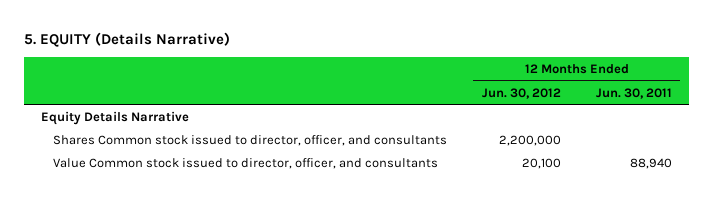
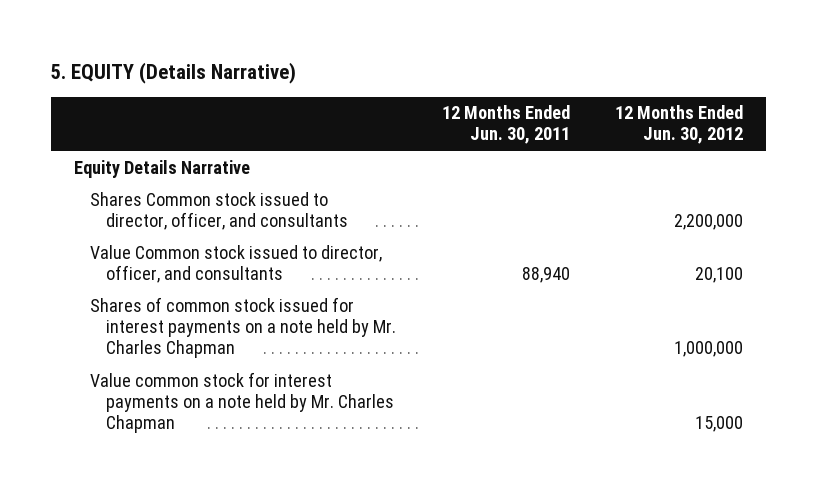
none -> [90,296,397,358] Shares of common stock issued for interest payments on a note held by Mr. Charles Chapman
none -> [90,371,395,433] Value common stock for interest payments on a note held by Mr. Charles Chapman

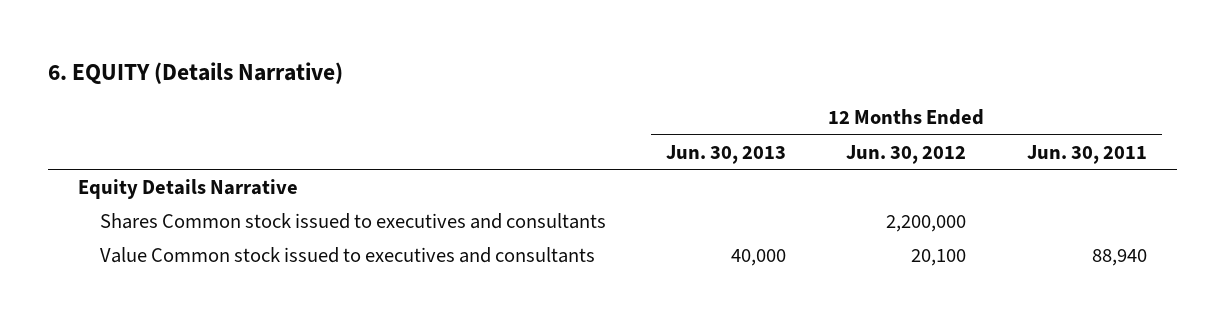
[51,62,297,85] 5. EQUITY (Details Narrative) -> [47,61,343,84] 6. EQUITY (Details Narrative)
none -> [666,144,787,164] Jun. 30, 2013
[90,296,397,358] Shares of common stock issued for interest payments on a note held by Mr. Charles Chapman -> none
[90,371,395,433] Value common stock for interest payments on a note held by Mr. Charles Chapman -> none
[90,191,349,230] Shares Common stock issued to director, officer, and consultants -> [100,213,607,230] Shares Common stock issued to executives and consultants
[90,244,383,283] Value Common stock issued to director, officer, and consultants -> [100,247,596,264] Value Common stock issued to executives and consultants

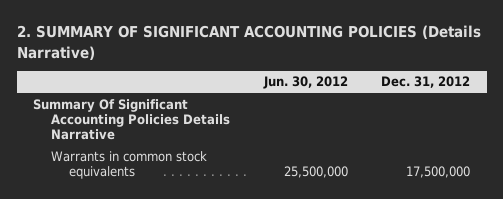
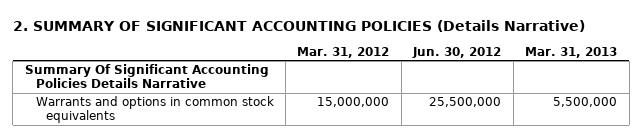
[380,76,470,89] Dec. 31, 2012 -> none
none -> [297,46,390,58] Mar. 31, 2012
none -> [525,46,618,58] Mar. 31, 2013
[51,150,208,179] Warrants in common stock equivalents -> [35,96,274,124] Warrants and options in common stock equivalents

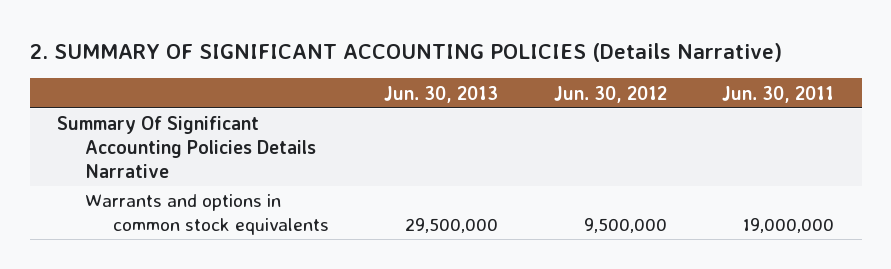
[297,46,390,58] Mar. 31, 2012 -> none
[525,46,618,58] Mar. 31, 2013 -> none
none -> [384,85,499,103] Jun. 30, 2013
none -> [722,85,835,103] Jun. 30, 2011
[429,97,502,108] 25,500,000 -> [583,217,667,233] 9,500,000

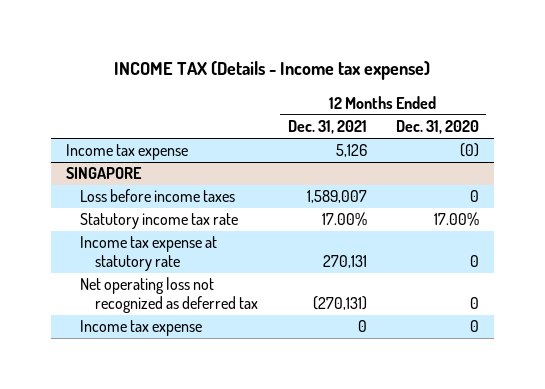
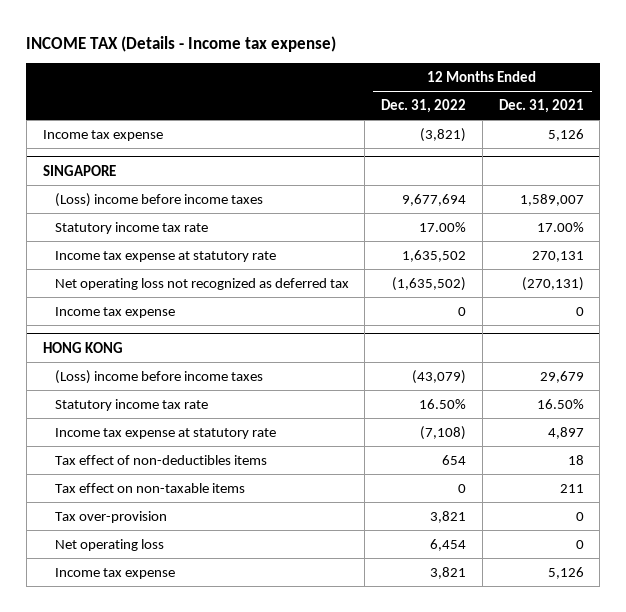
[396,120,480,135] Dec. 31, 2020 -> none
none -> [381,98,467,113] Dec. 31, 2022
[80,189,236,203] Loss before income taxes -> [54,192,263,207] (Loss) income before income taxes
none -> [42,341,123,353] HONG KONG
none -> [54,369,263,384] (Loss) income before income taxes
none -> [54,398,208,411] Statutory income tax rate
none -> [54,427,276,439] Income tax expense at statutory rate
none -> [54,454,267,465] Tax effect of non-deductibles items
none -> [54,482,245,493] Tax effect on non-taxable items
none -> [54,510,167,523] Tax over-provision
none -> [54,538,164,551] Net operating loss
none -> [54,567,175,579] Income tax expense

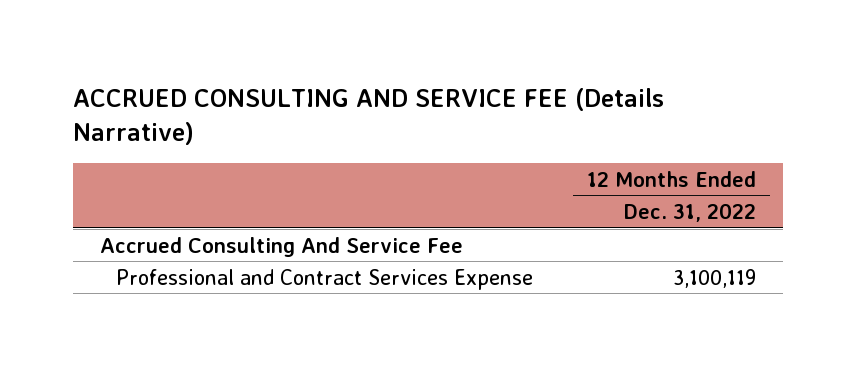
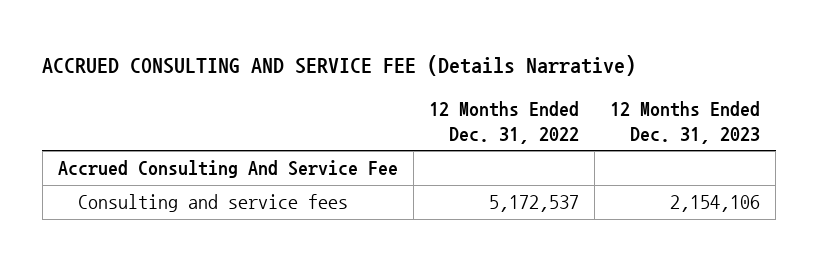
none -> [610,100,761,144] 12 Months Ended Dec. 31, 2023
[115,268,533,290] Professional and Contract Services Expense -> none
none -> [77,193,348,212] Consulting and service fees

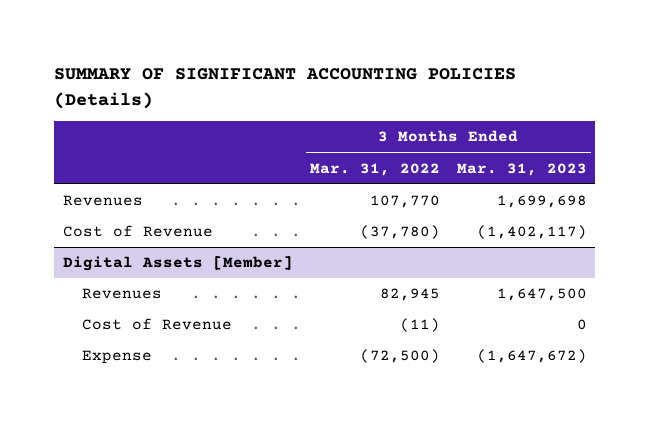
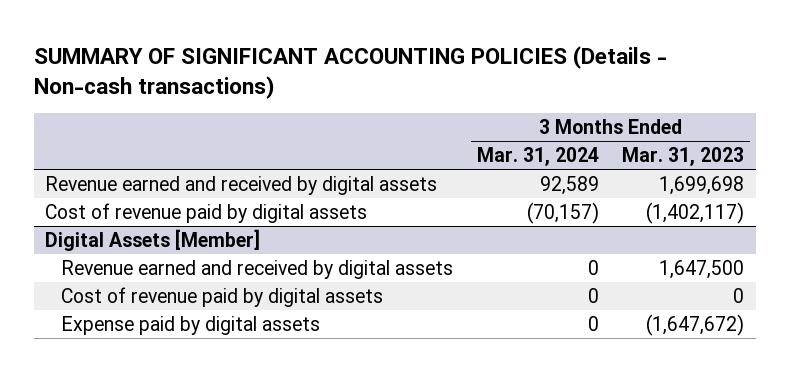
[54,68,517,109] SUMMARY OF SIGNIFICANT ACCOUNTING POLICIES (Details) -> [33,45,667,99] SUMMARY OF SIGNIFICANT ACCOUNTING POLICIES (Details - Non-cash transactions)
[309,162,440,176] Mar. 31, 2022 -> none
none -> [476,147,599,167] Mar. 31, 2024
[62,195,143,207] Revenues -> [45,175,438,195] Revenue earned and received by digital assets
[62,225,213,238] Cost of Revenue -> [45,202,368,223] Cost of revenue paid by digital assets
[82,288,163,300] Revenues -> [60,259,453,279] Revenue earned and received by digital assets
[82,318,233,331] Cost of Revenue -> [60,286,383,307] Cost of revenue paid by digital assets
[82,350,153,365] Expense -> [60,315,320,335] Expense paid by digital assets

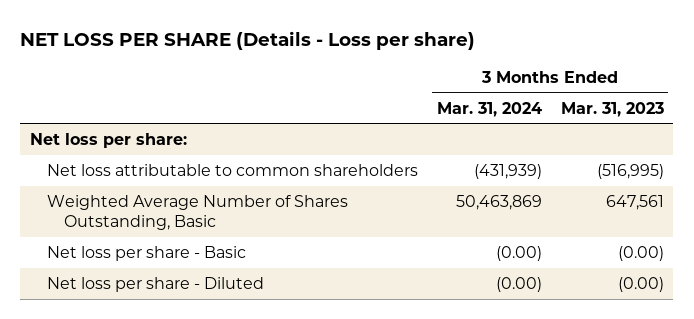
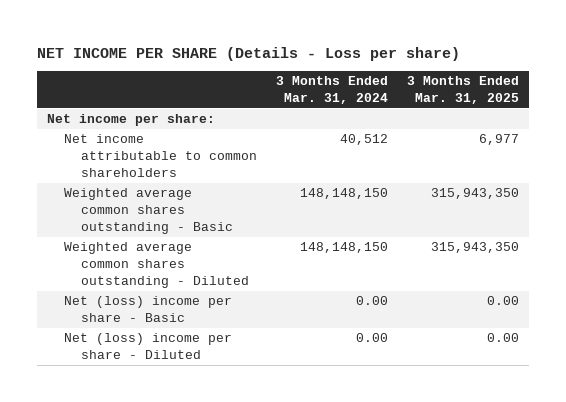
[20,30,476,50] NET LOSS PER SHARE (Details - Loss per share) -> [37,46,461,61] NET INCOME PER SHARE (Details - Loss per share)
[560,101,664,117] Mar. 31, 2023 -> none
none -> [407,76,520,105] 3 Months Ended Mar. 31, 2025
[29,133,187,149] Net loss per share: -> [46,114,215,127] Net income per share:
[46,164,418,177] Net loss attributable to common shareholders -> [63,134,257,178] Net income attributable to common shareholders
[473,164,542,180] (431,939) -> [339,134,388,146] 40,512
[46,195,348,231] Weighted Average Number of Shares Outstanding, Basic -> [63,188,233,235] Weighted average common shares outstanding - Basic
[455,195,542,211] 50,463,869 -> [299,188,388,200] 148,148,150
none -> [63,242,249,289] Weighted average common shares outstanding - Diluted
[46,246,246,262] Net loss per share - Basic -> [63,296,232,323] Net (loss) income per share - Basic
[495,246,542,262] (0.00) -> [355,296,388,306] 0.00
[46,277,264,293] Net loss per share - Diluted -> [63,333,232,360] Net (loss) income per share - Diluted
[495,277,542,293] (0.00) -> [355,333,388,343] 0.00

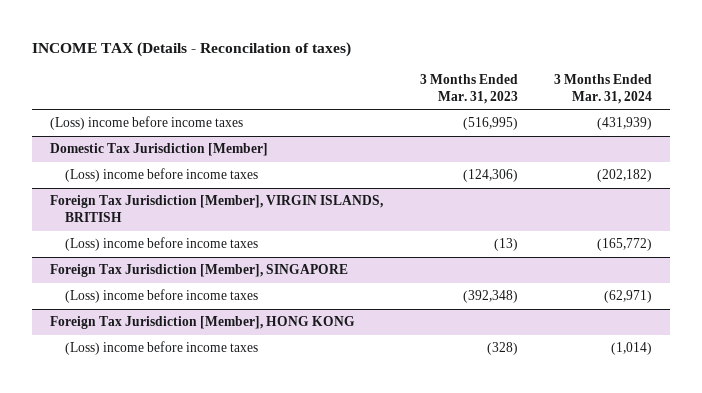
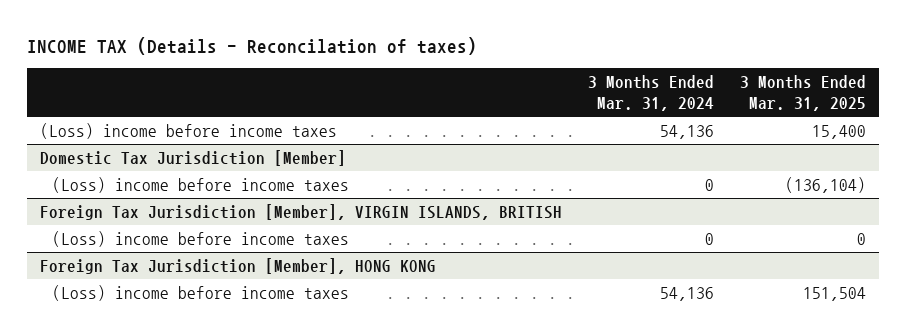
[419,73,518,104] 3 Months Ended Mar. 31, 2023 -> none
none -> [740,75,867,112] 3 Months Ended Mar. 31, 2025
[596,117,652,131] (431,939) -> [659,124,714,139] 54,136
[596,169,652,183] (202,182) -> [704,178,714,191] 0
[50,264,349,278] Foreign Tax Jurisdiction [Member], SINGAPORE -> none
[65,289,259,304] (Loss) income before income taxes -> none
[596,238,652,252] (165,772) -> [704,232,714,245] 0
[610,342,652,356] (1,014) -> [659,286,714,301] 54,136

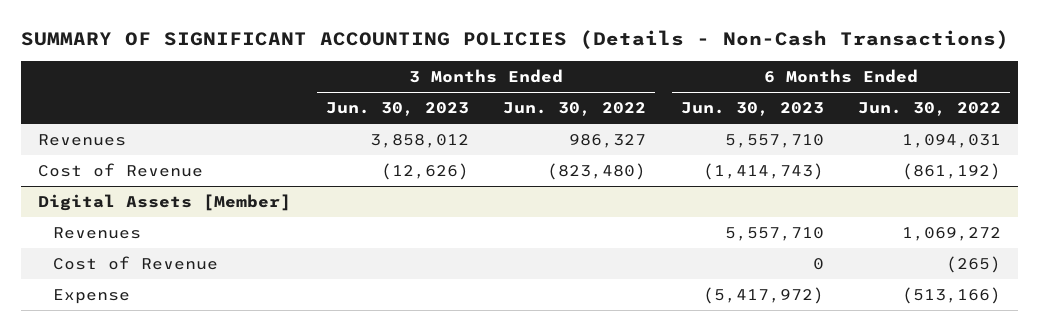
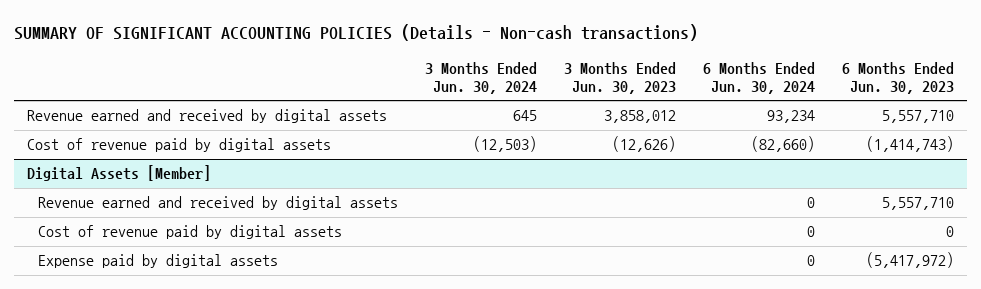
[21,30,1010,50] SUMMARY OF SIGNIFICANT ACCOUNTING POLICIES (Details - Non-Cash Transactions) -> [13,23,698,41] SUMMARY OF SIGNIFICANT ACCOUNTING POLICIES (Details - Non-cash transactions)
[503,102,647,117] Jun. 30, 2022 -> none
[857,102,1001,117] Jun. 30, 2022 -> none
none -> [425,61,538,94] 3 Months Ended Jun. 30, 2024
none -> [703,61,816,94] 6 Months Ended Jun. 30, 2024
[38,134,127,147] Revenues -> [27,109,388,124] Revenue earned and received by digital assets
[38,163,204,178] Cost of Revenue -> [27,138,332,153] Cost of revenue paid by digital assets
[53,227,142,240] Revenues -> [38,196,399,211] Revenue earned and received by digital assets
[53,256,219,271] Cost of Revenue -> [38,225,343,240] Cost of revenue paid by digital assets
[53,289,131,305] Expense -> [38,254,279,269] Expense paid by digital assets

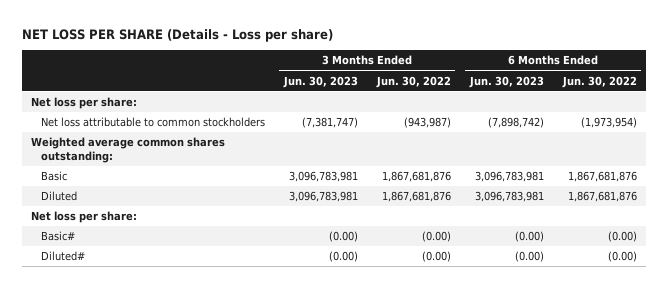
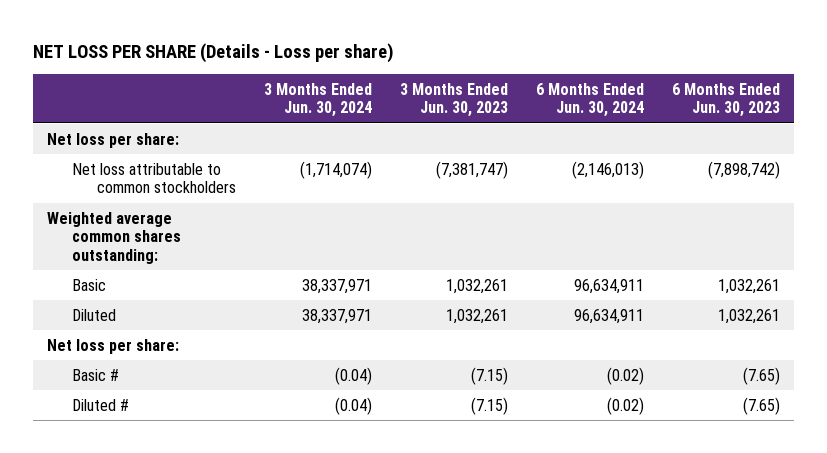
[375,75,451,88] Jun. 30, 2022 -> none
[561,75,637,88] Jun. 30, 2022 -> none
none -> [263,82,372,117] 3 Months Ended Jun. 30, 2024
none -> [535,82,644,117] 6 Months Ended Jun. 30, 2024
[288,171,358,183] 3,096,783,981 -> [445,278,508,294] 1,032,261
[474,171,544,183] 3,096,783,981 -> [717,278,780,294] 1,032,261
[288,191,358,203] 3,096,783,981 -> [445,308,508,324] 1,032,261
[474,191,544,203] 3,096,783,981 -> [717,308,780,324] 1,032,261
[40,231,75,242] Basic# -> [71,368,119,381] Basic #
[328,231,358,243] (0.00) -> [470,366,508,385] (7.15)
[514,231,544,243] (0.00) -> [742,366,780,385] (7.65)
[40,251,85,262] Diluted# -> [71,398,129,411] Diluted #
[328,251,358,263] (0.00) -> [470,396,508,415] (7.15)
[514,251,544,263] (0.00) -> [742,396,780,415] (7.65)

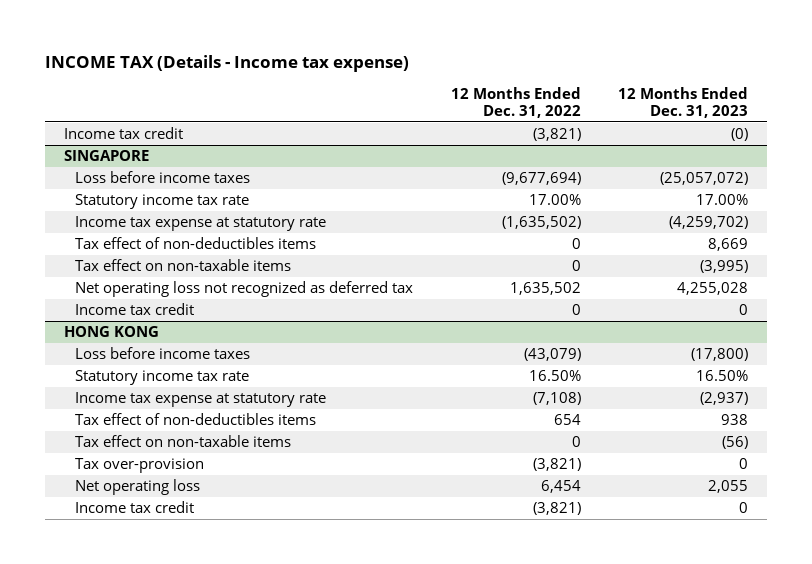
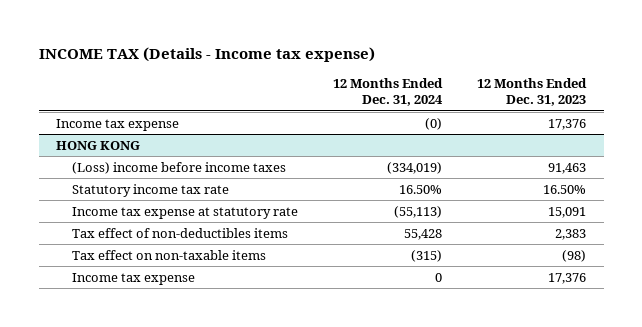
[450,86,581,119] 12 Months Ended Dec. 31, 2022 -> none
none -> [332,77,443,107] 12 Months Ended Dec. 31, 2024
[63,150,149,162] SINGAPORE -> none
[75,171,251,184] Loss before income taxes -> none
[75,194,250,210] Statutory income tax rate -> none
[75,216,327,232] Income tax expense at statutory rate -> none
[75,237,317,250] Tax effect of non-deductibles items -> none
[75,259,292,272] Tax effect on non-taxable items -> none
[75,281,414,298] Net operating loss not recognized as deferred tax -> none
[75,303,195,316] Income tax credit -> none
[63,127,183,140] Income tax credit -> [56,118,180,131] Income tax expense
[730,128,748,142] (0) -> [548,118,587,130] 17,376
[75,347,251,360] Loss before income taxes -> [71,161,286,174] (Loss) income before income taxes
[690,348,748,362] (17,800) -> [548,162,587,174] 91,463
[75,458,205,474] Tax over-provision -> none
[75,479,201,496] Net operating loss -> none
[699,392,748,406] (2,937) -> [548,206,587,218] 15,091
[720,414,748,426] 938 -> [555,228,587,240] 2,383
[721,436,748,450] (56) -> [562,249,587,262] (98)
[75,501,195,514] Income tax credit -> [71,272,195,285] Income tax expense
[738,502,748,514] 0 -> [548,272,587,284] 17,376

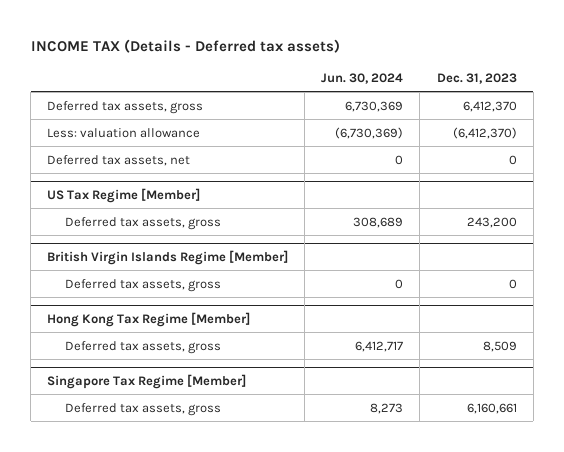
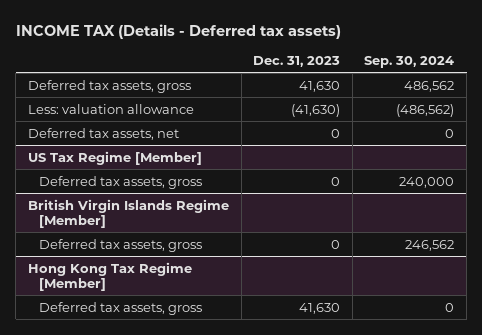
[321,73,404,85] Jun. 30, 2024 -> none
none -> [364,55,455,68] Sep. 30, 2024
[462,100,517,112] 6,412,370 -> [299,80,341,92] 41,630
[452,126,517,139] (6,412,370) -> [291,103,341,117] (41,630)
[466,216,517,228] 243,200 -> [331,176,341,186] 0
[47,374,247,390] Singapore Tax Regime [Member] -> none
[65,402,222,416] Deferred tax assets, gross -> none
[482,340,517,352] 8,509 -> [299,302,341,314] 41,630

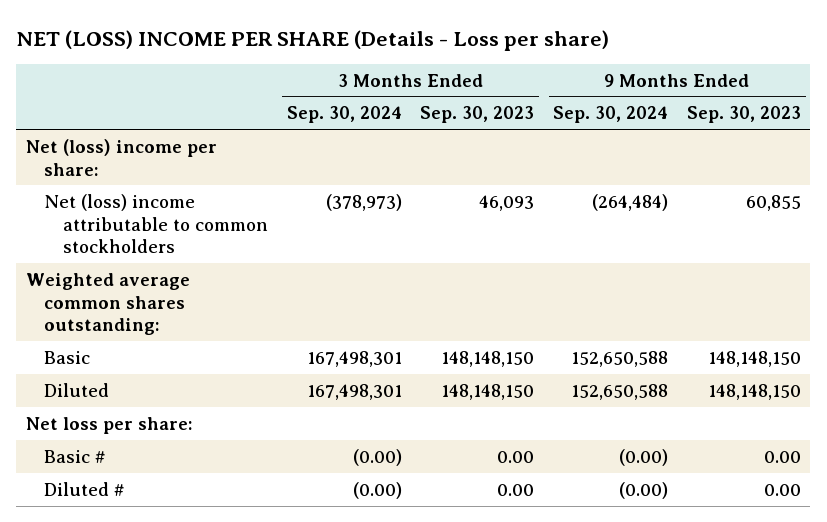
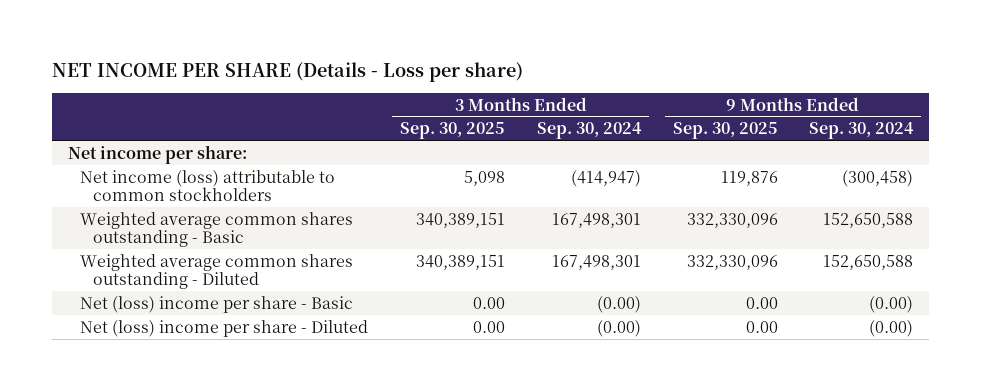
[16,29,610,51] NET (LOSS) INCOME PER SHARE (Details - Loss per share) -> [52,62,524,83] NET INCOME PER SHARE (Details - Loss per share)
[420,106,535,124] Sep. 30, 2023 -> none
[687,106,802,124] Sep. 30, 2023 -> none
none -> [400,122,506,140] Sep. 30, 2025
none -> [672,122,778,140] Sep. 30, 2025
[25,272,190,336] Weighted average common shares outstanding: -> none
[25,416,193,434] Net loss per share: -> none
[25,138,217,176] Net (loss) income per share: -> [68,144,248,164] Net income per share:
[44,193,268,254] Net (loss) income attributable to common stockholders -> [80,169,336,202] Net income (loss) attributable to common stockholders
[325,193,402,211] (378,973) -> [570,169,641,187] (414,947)
[592,193,669,211] (264,484) -> [842,169,914,187] (300,458)
[44,350,91,364] Basic -> [80,211,354,248] Weighted average common shares outstanding - Basic
[44,382,110,397] Diluted -> [80,253,354,290] Weighted average common shares outstanding - Diluted
[44,449,107,463] Basic # -> [80,295,354,313] Net (loss) income per share - Basic
[44,481,126,496] Diluted # -> [80,319,369,337] Net (loss) income per share - Diluted

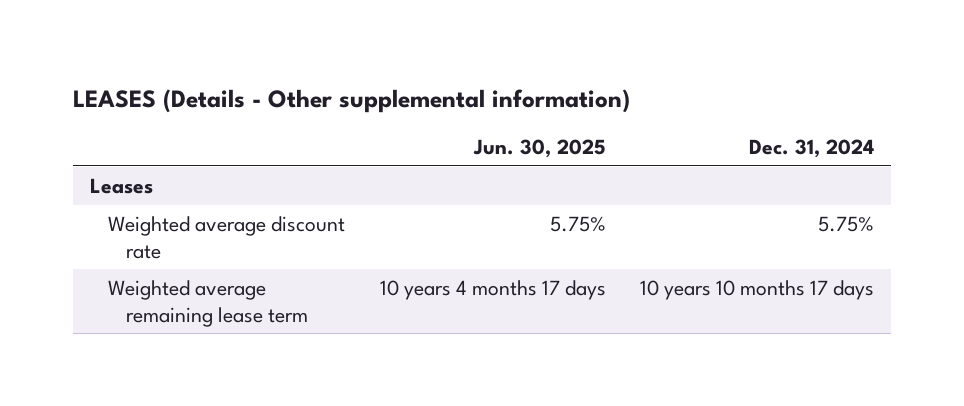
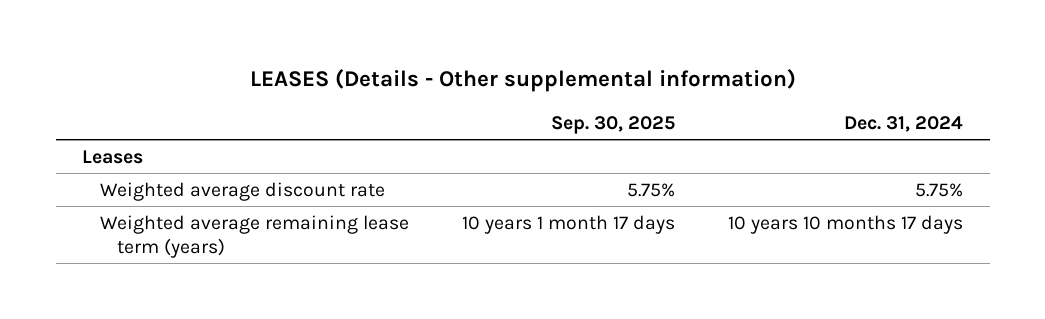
[472,139,606,159] Jun. 30, 2025 -> none
none -> [550,115,675,134] Sep. 30, 2025
[108,279,308,327] Weighted average remaining lease term -> [99,214,409,258] Weighted average remaining lease term (years)

